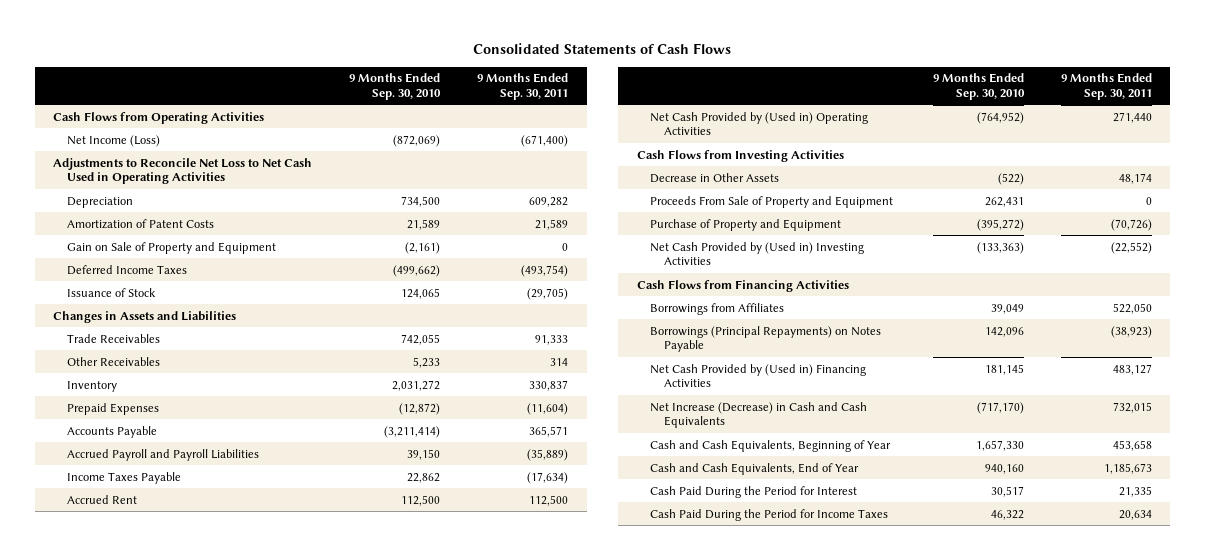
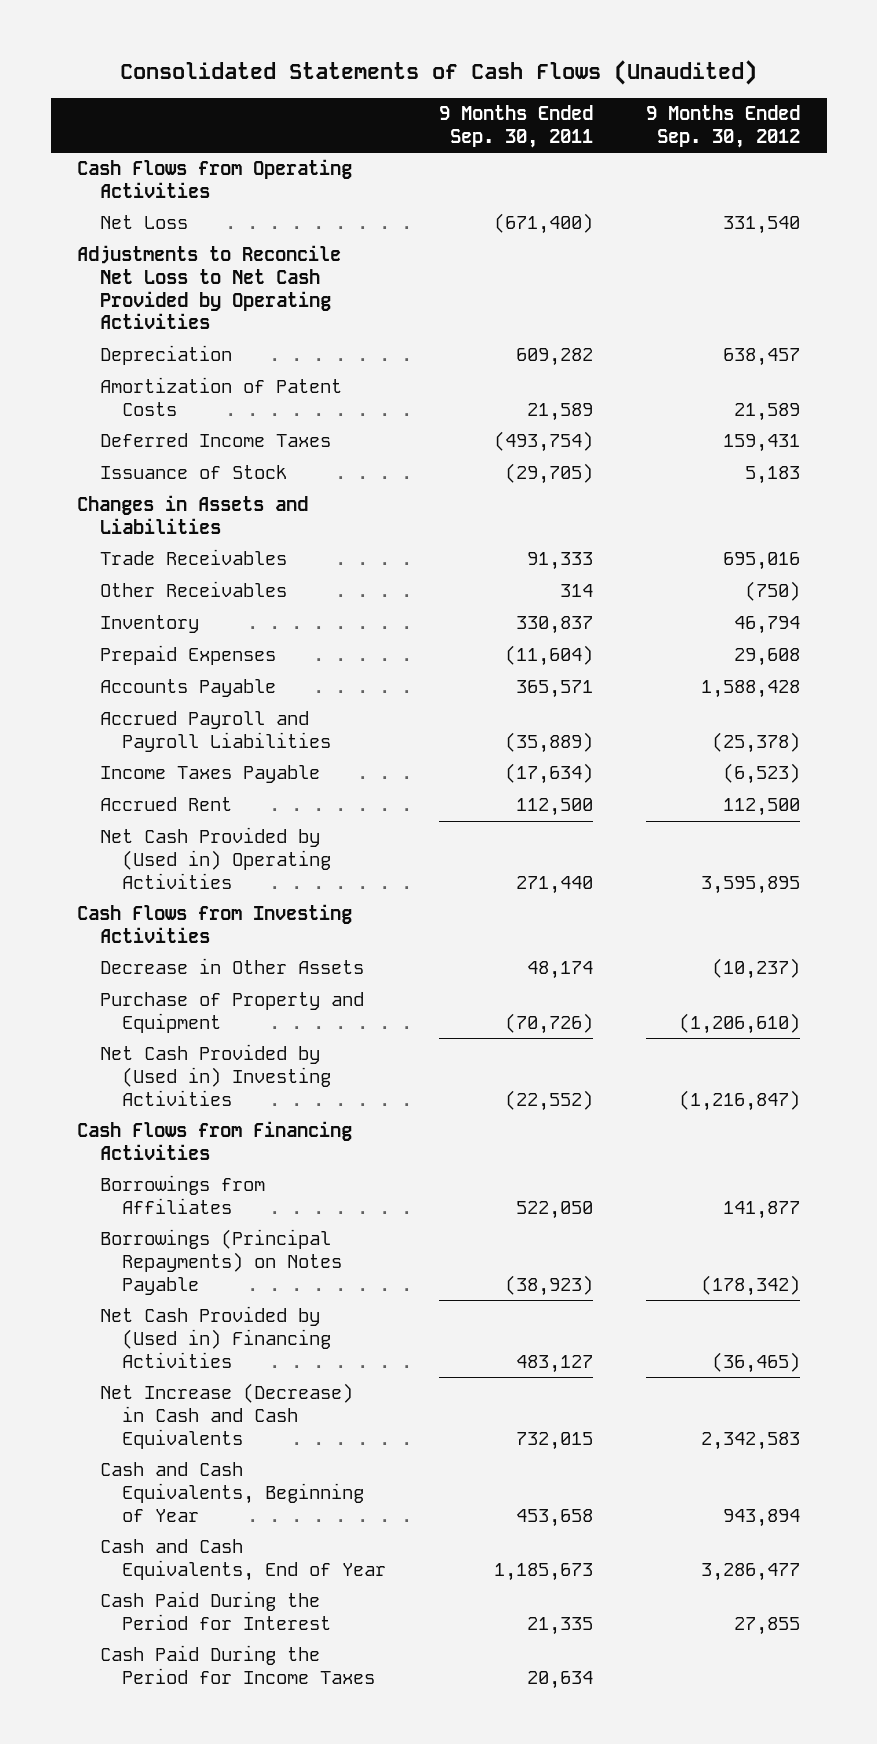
[473,43,732,55] Consolidated Statements of Cash Flows -> [119,60,757,86] Consolidated Statements of Cash Flows (Unaudited)
[349,73,442,100] 9 Months Ended Sep. 30, 2010 -> none
none -> [646,105,801,149] 9 Months Ended Sep. 30, 2012
[67,134,161,147] Net Income (Loss) -> [99,215,188,230] Net Loss
[53,157,313,185] Adjustments to Reconcile Net Loss to Net Cash Used in Operating Activities -> [77,245,342,330] Adjustments to Reconcile Net Loss to Net Cash Provided by Operating Activities
[67,241,277,254] Gain on Sale of Property and Equipment -> none
[650,195,894,208] Proceeds From Sale of Property and Equipment -> none

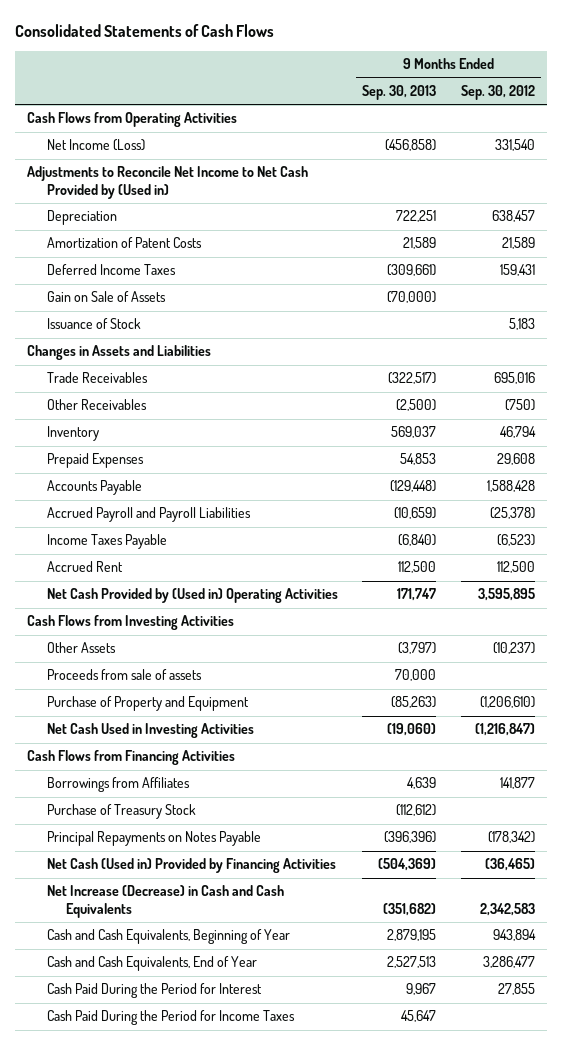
[119,60,757,86] Consolidated Statements of Cash Flows (Unaudited) -> [15,23,275,37] Consolidated Statements of Cash Flows
[439,105,594,149] 9 Months Ended Sep. 30, 2011 -> none
none -> [362,84,437,100] Sep. 30, 2013
[99,215,188,230] Net Loss -> [46,139,145,152] Net Income (Loss)
[77,245,342,330] Adjustments to Reconcile Net Loss to Net Cash Provided by Operating Activities -> [27,166,309,200] Adjustments to Reconcile Net Income to Net Cash Provided by (Used in)
none -> [46,291,166,303] Gain on Sale of Assets
[99,958,364,975] Decrease in Other Assets -> [46,642,116,654] Other Assets
none -> [46,669,202,681] Proceeds from sale of assets
[99,1044,331,1106] Net Cash Provided by (Used in) Investing Activities -> [46,723,254,739] Net Cash Used in Investing Activities
none -> [46,804,196,820] Purchase of Treasury Stock
[99,1229,342,1295] Borrowings (Principal Repayments) on Notes Payable -> [46,831,261,847] Principal Repayments on Notes Payable
[99,1306,331,1368] Net Cash Provided by (Used in) Financing Activities -> [46,858,336,874] Net Cash (Used in) Provided by Financing Activities

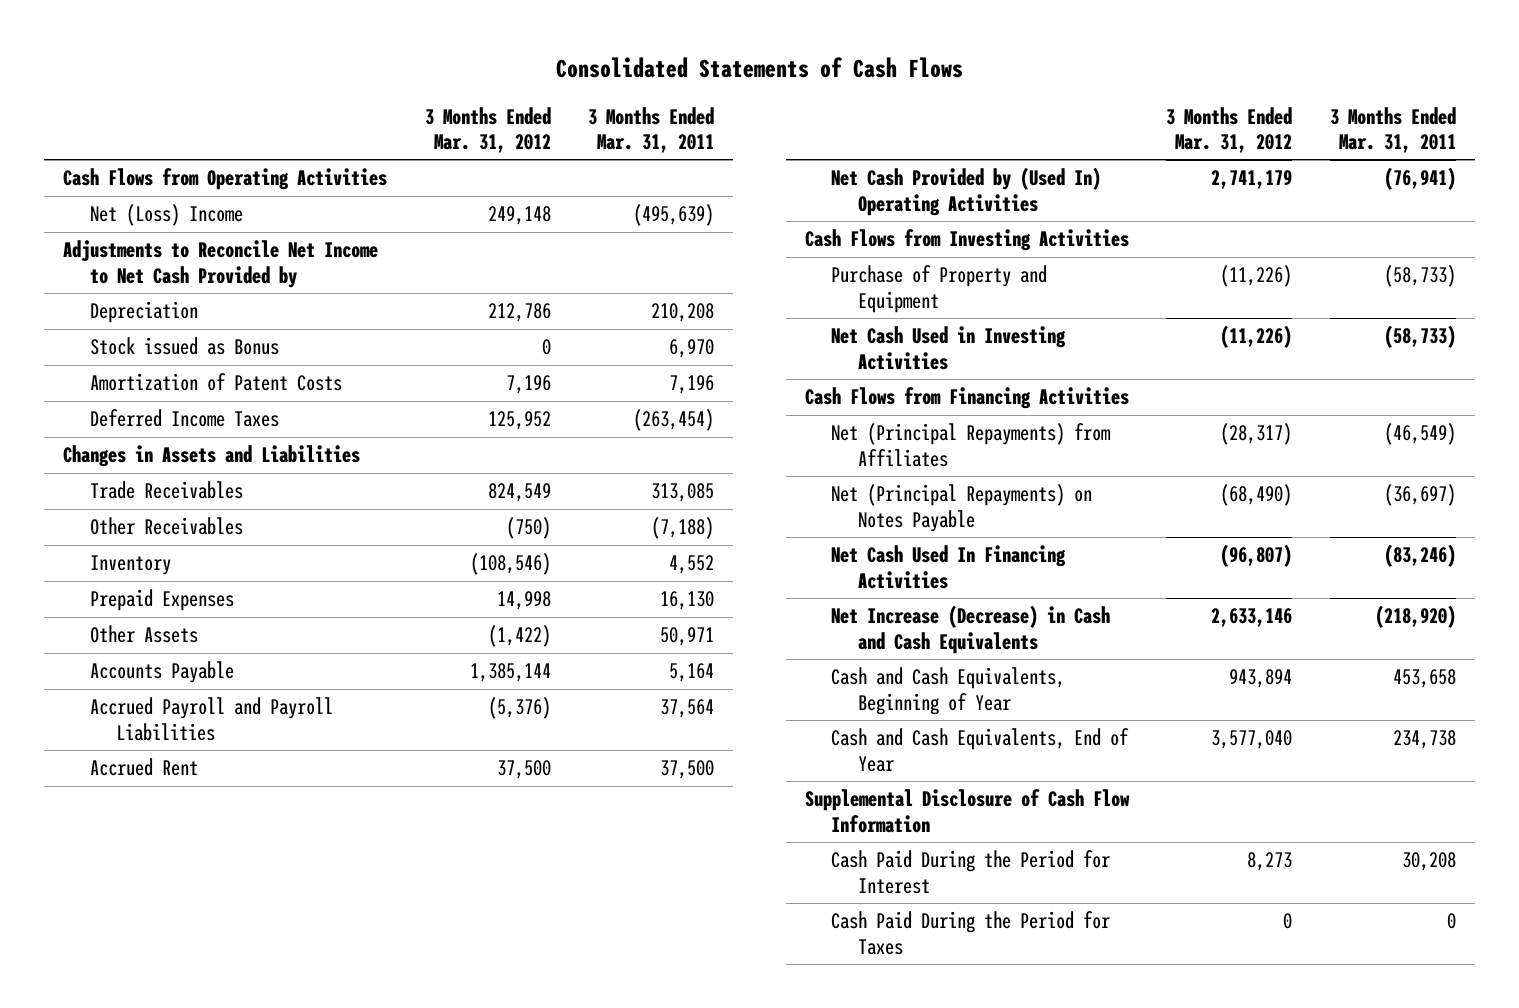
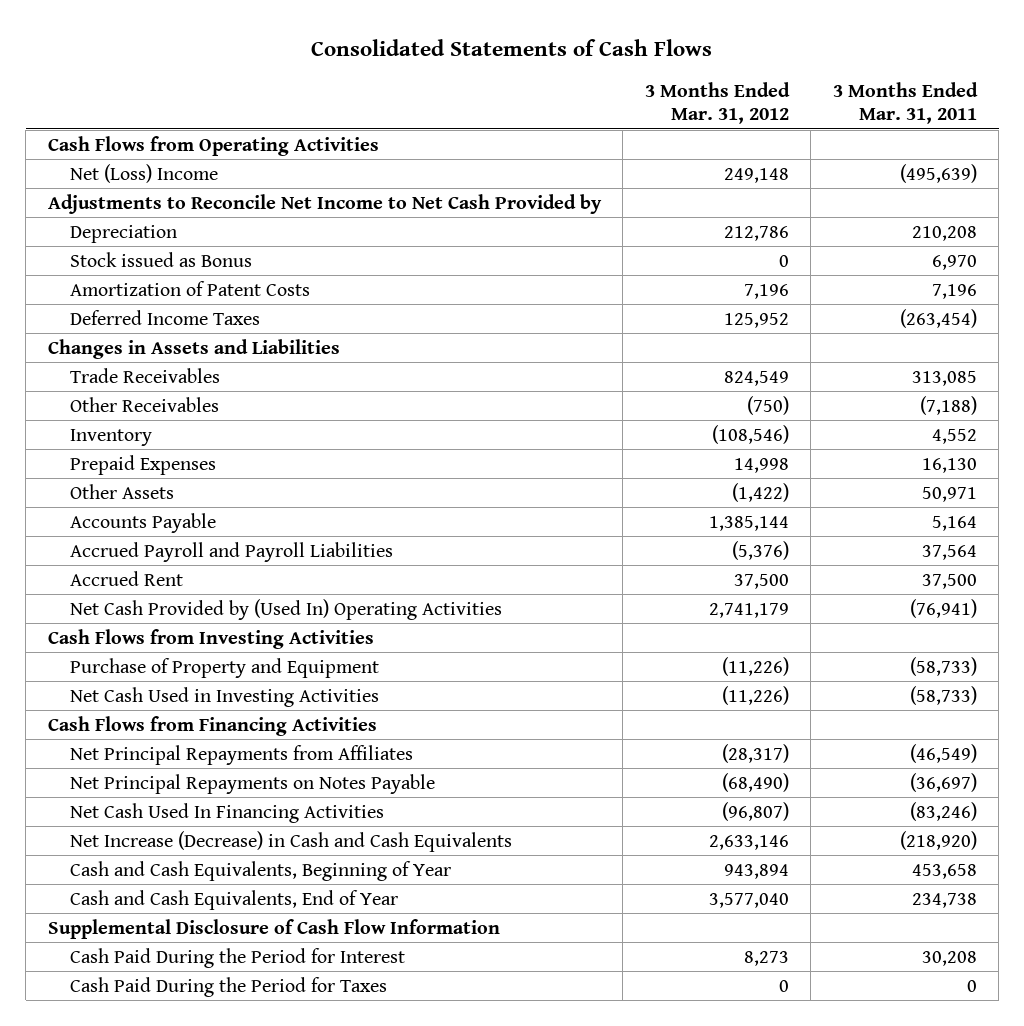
[831,423,1112,467] Net (Principal Repayments) from Affiliates -> [69,744,413,765] Net Principal Repayments from Affiliates
[831,484,1093,532] Net (Principal Repayments) on Notes Payable -> [69,773,435,794] Net Principal Repayments on Notes Payable

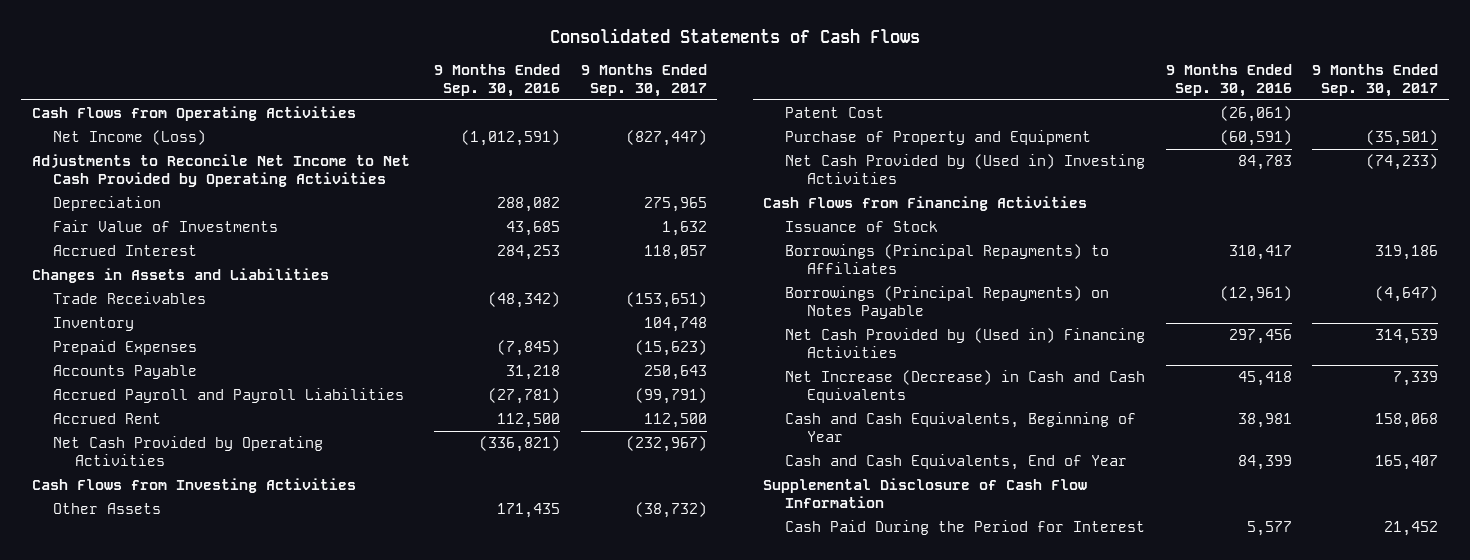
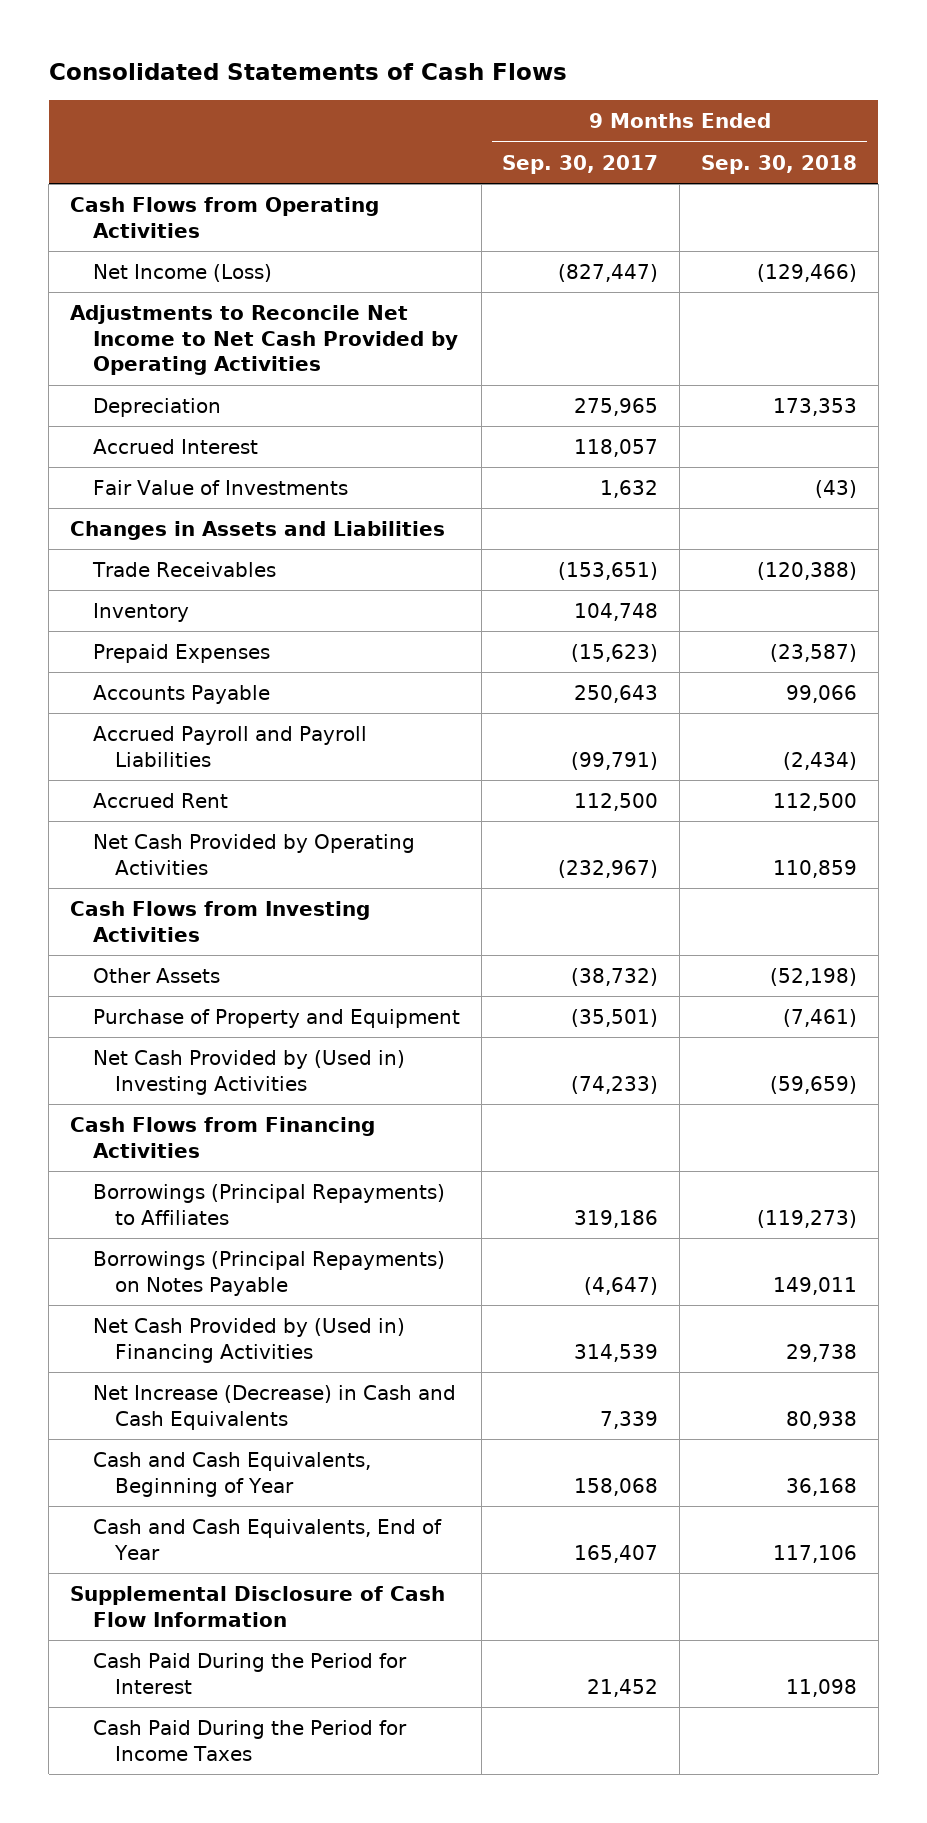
[434,63,561,97] 9 Months Ended Sep. 30, 2016 -> none
none -> [700,154,857,174] Sep. 30, 2018
[53,219,279,232] Fair Value of Investments -> [92,480,348,496] Fair Value of Investments
[785,106,885,118] Patent Cost -> none
[785,220,939,232] Issuance of Stock -> none
none -> [92,1720,407,1761] Cash Paid During the Period for Income Taxes

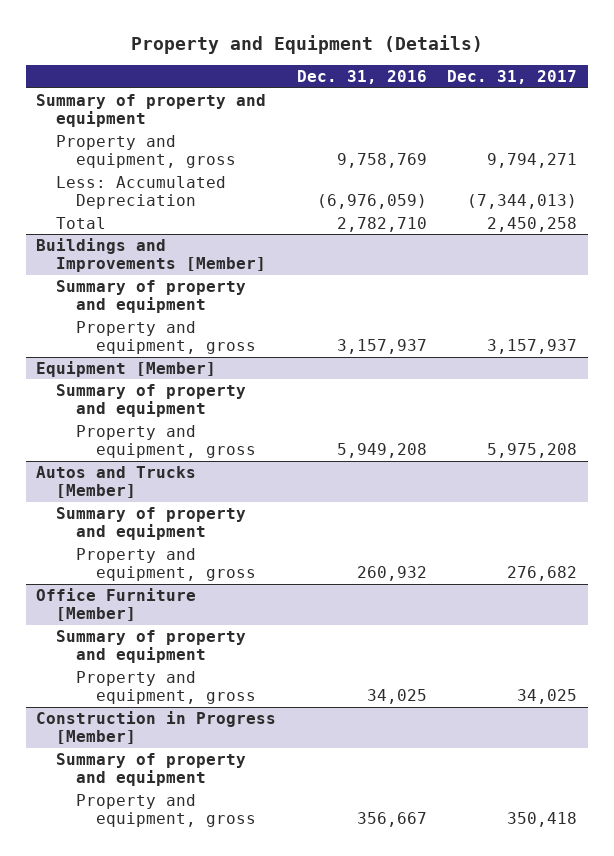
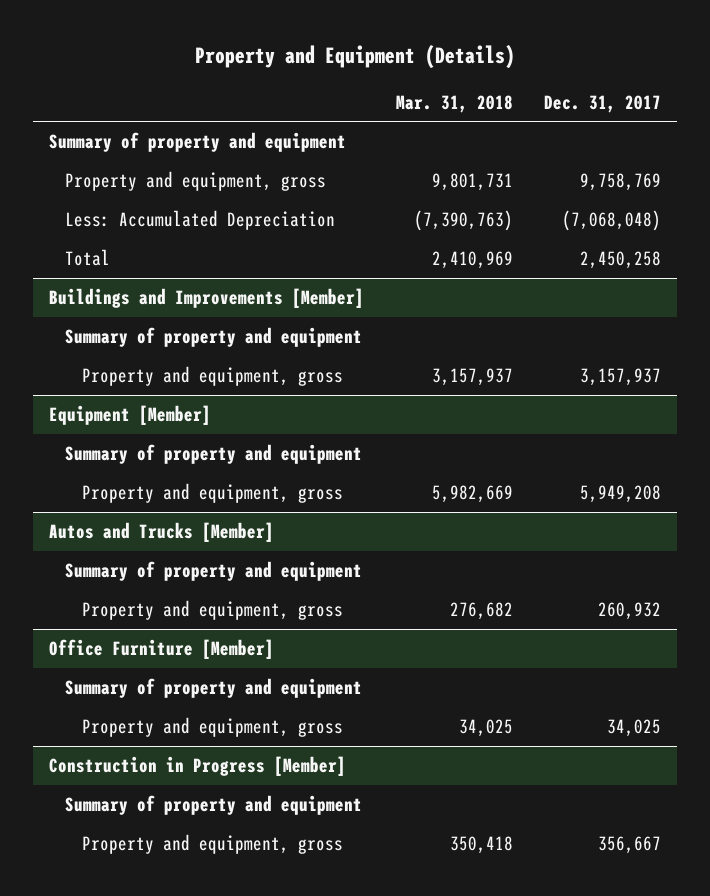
[296,70,427,85] Dec. 31, 2016 -> none
none -> [395,94,513,113] Mar. 31, 2018
[487,153,578,169] 9,794,271 -> [580,173,662,192] 9,758,769
[467,194,578,210] (7,344,013) -> [562,210,662,232] (7,068,048)
[487,443,578,459] 5,975,208 -> [580,485,662,504] 5,949,208
[507,566,578,582] 276,682 -> [598,602,662,621] 260,932
[507,812,578,828] 350,418 -> [598,836,662,855] 356,667

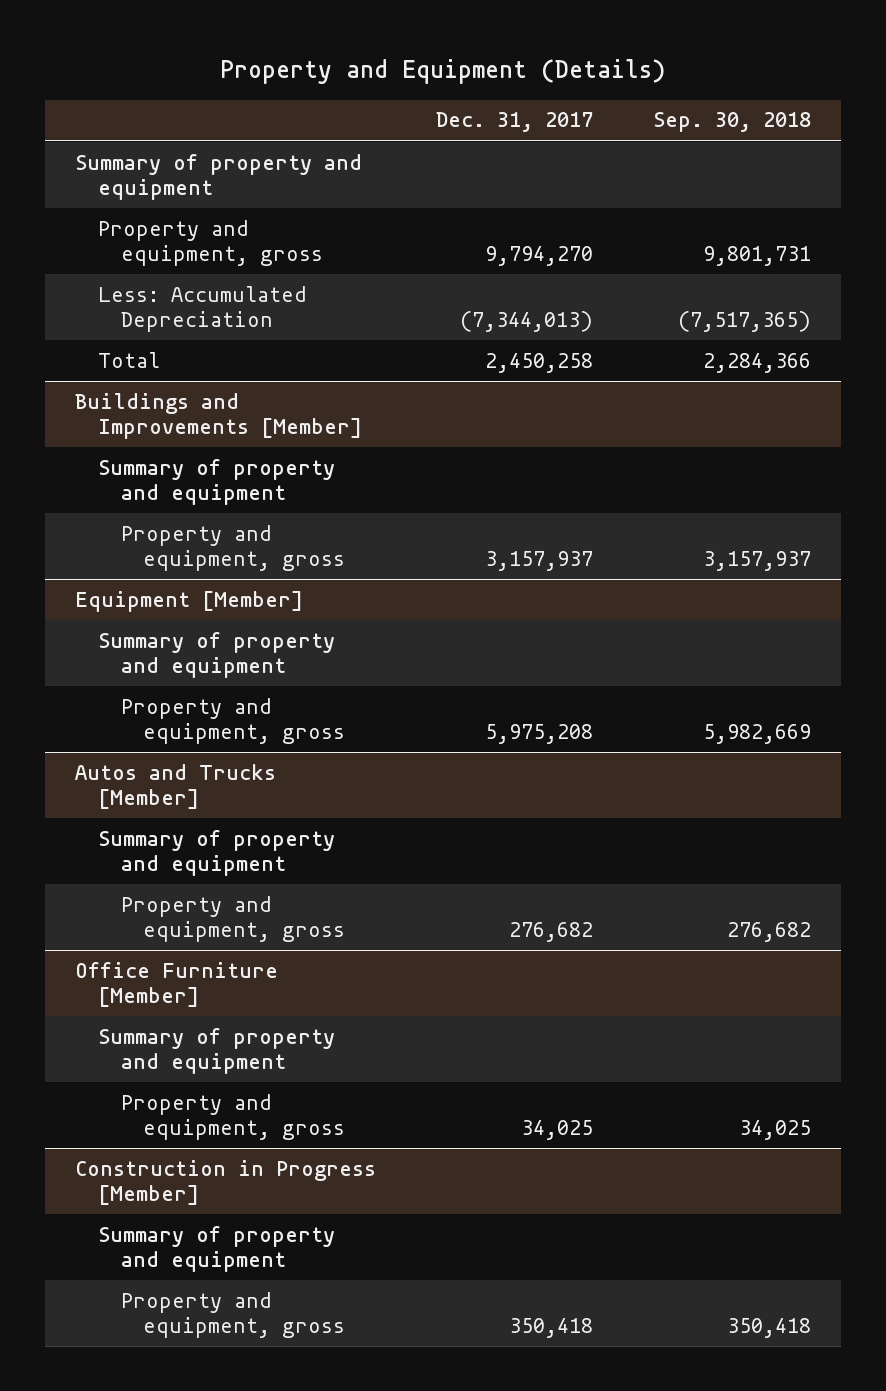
[395,94,513,113] Mar. 31, 2018 -> none
none -> [652,112,811,133] Sep. 30, 2018
[580,173,662,192] 9,758,769 -> [484,245,593,266] 9,794,270
[562,210,662,232] (7,068,048) -> [459,310,593,332] (7,344,013)
[580,485,662,504] 5,949,208 -> [484,723,593,744] 5,975,208
[598,602,662,621] 260,932 -> [508,921,593,942] 276,682
[598,836,662,855] 356,667 -> [508,1317,593,1338] 350,418

